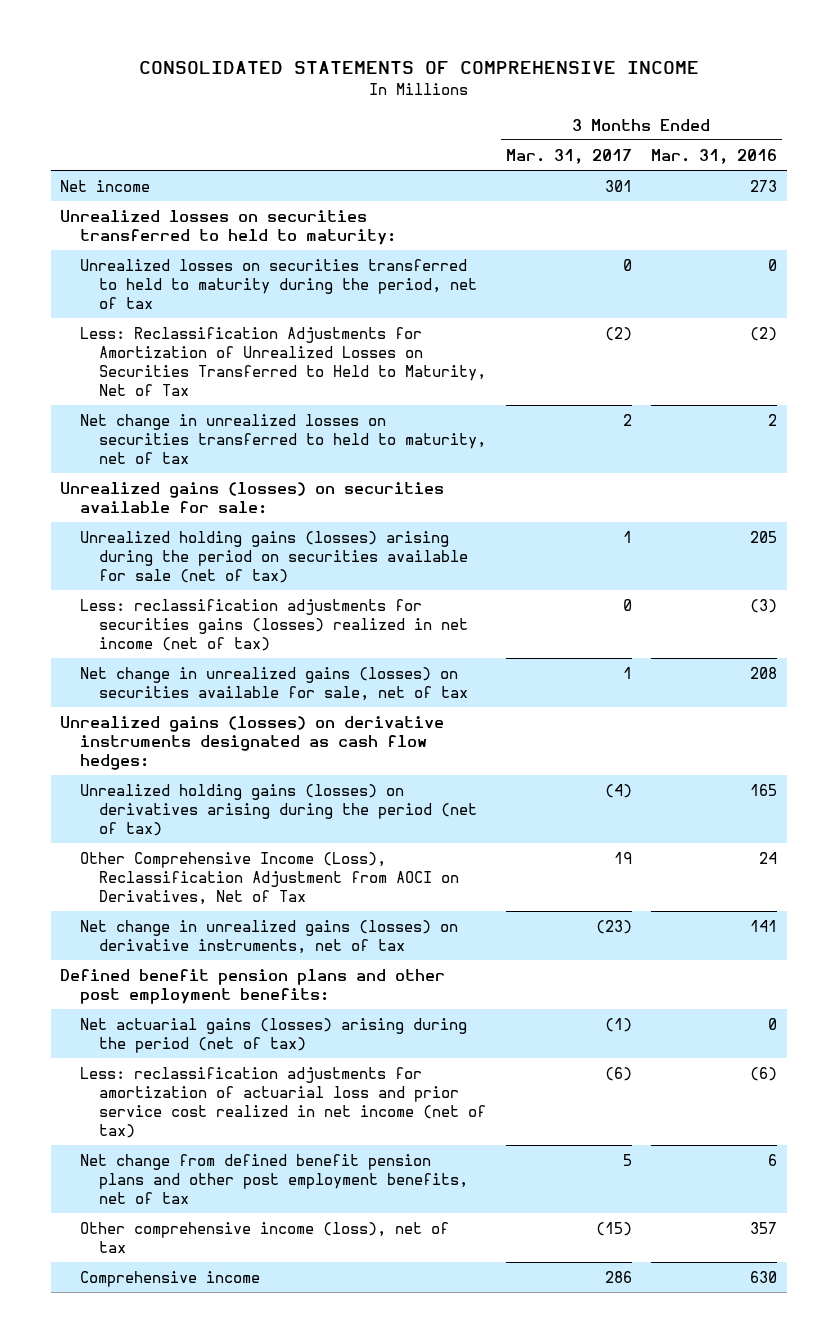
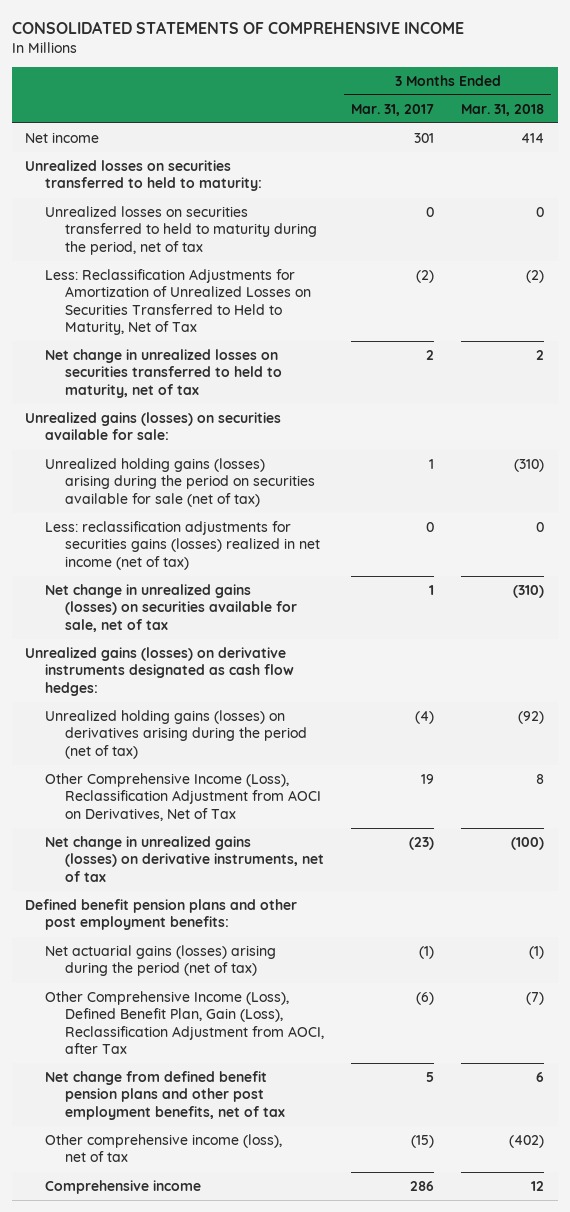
[651,148,778,164] Mar. 31, 2016 -> none
none -> [461,103,545,116] Mar. 31, 2018
[79,1066,487,1138] Less: reclassification adjustments for amortization of actuarial loss and prior service cost realized in net income (net of tax) -> none
none -> [45,991,324,1055] Other Comprehensive Income (Loss), Defined Benefit Plan, Gain (Loss), Reclassification Adjustment from AOCI, after Tax

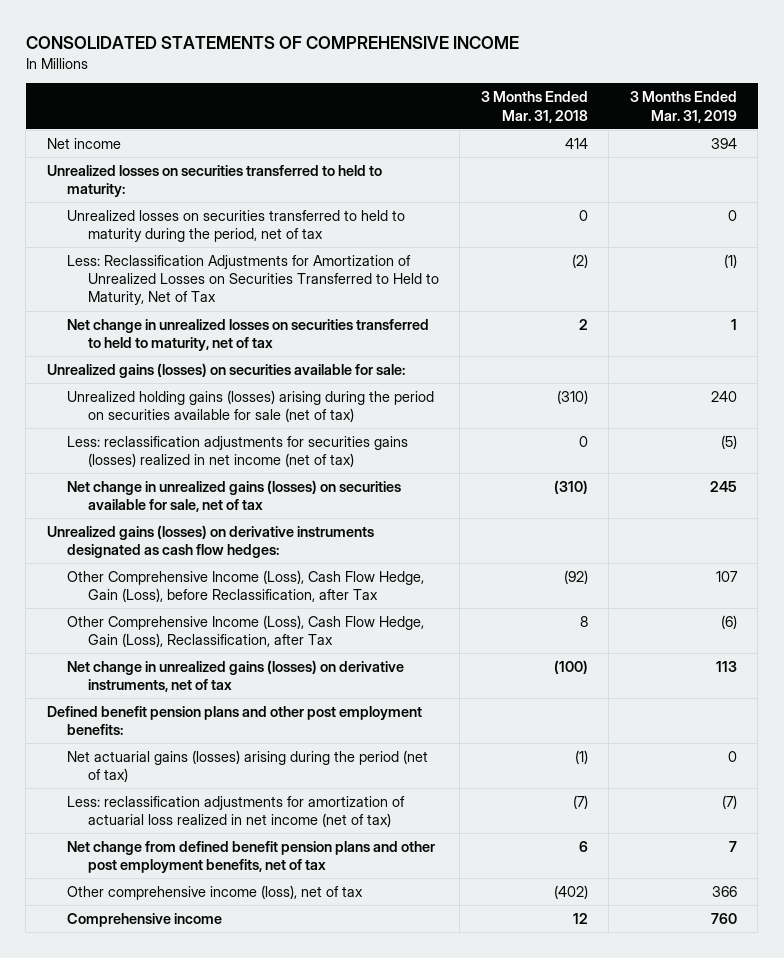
[350,103,434,116] Mar. 31, 2017 -> none
none -> [629,91,737,123] 3 Months Ended Mar. 31, 2019
[45,710,307,759] Unrealized holding gains (losses) on derivatives arising during the period (net of tax) -> none
[45,773,321,821] Other Comprehensive Income (Loss), Reclassification Adjustment from AOCI on Derivatives, Net of Tax -> none
none -> [67,569,425,603] Other Comprehensive Income (Loss), Cash Flow Hedge, Gain (Loss), before Reclassification, after Tax
none -> [67,614,425,648] Other Comprehensive Income (Loss), Cash Flow Hedge, Gain (Loss), Reclassification, after Tax
[45,991,324,1055] Other Comprehensive Income (Loss), Defined Benefit Plan, Gain (Loss), Reclassification Adjustment from AOCI, after Tax -> [67,795,406,828] Less: reclassification adjustments for amortization of actuarial loss realized in net income (net of tax)

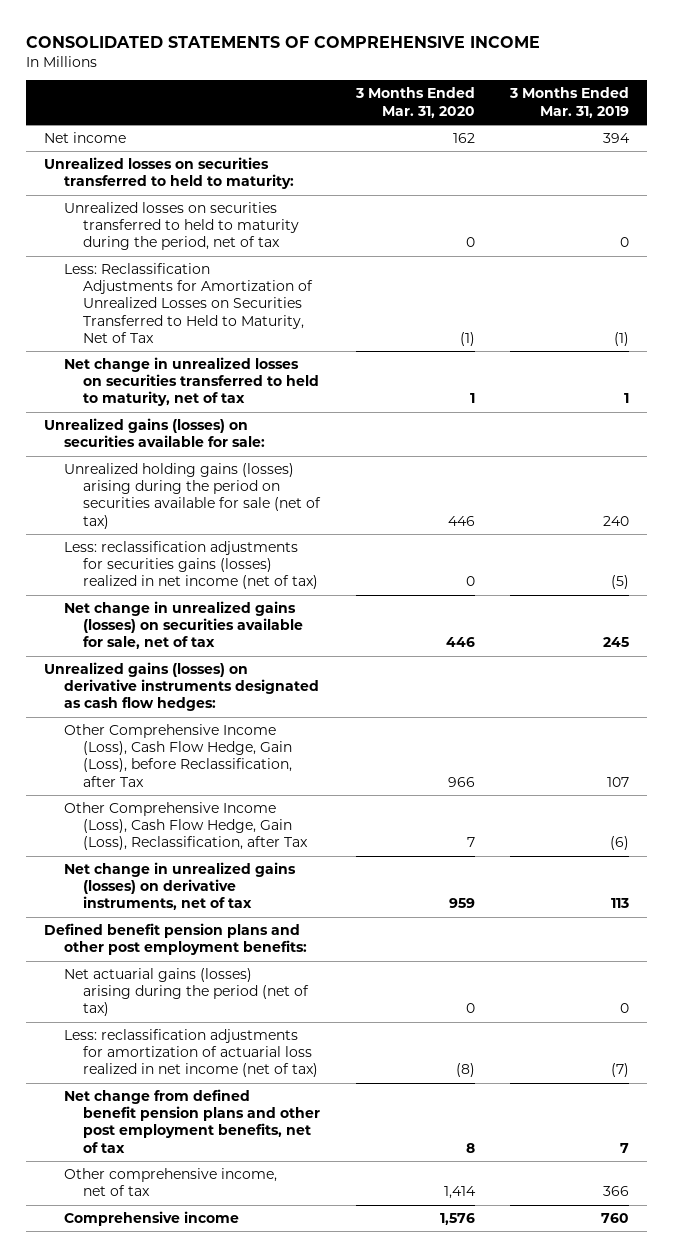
[480,91,588,123] 3 Months Ended Mar. 31, 2018 -> none
none -> [354,87,475,118] 3 Months Ended Mar. 31, 2020
[67,884,364,900] Other comprehensive income (loss), net of tax -> [63,1168,277,1197] Other comprehensive income, net of tax

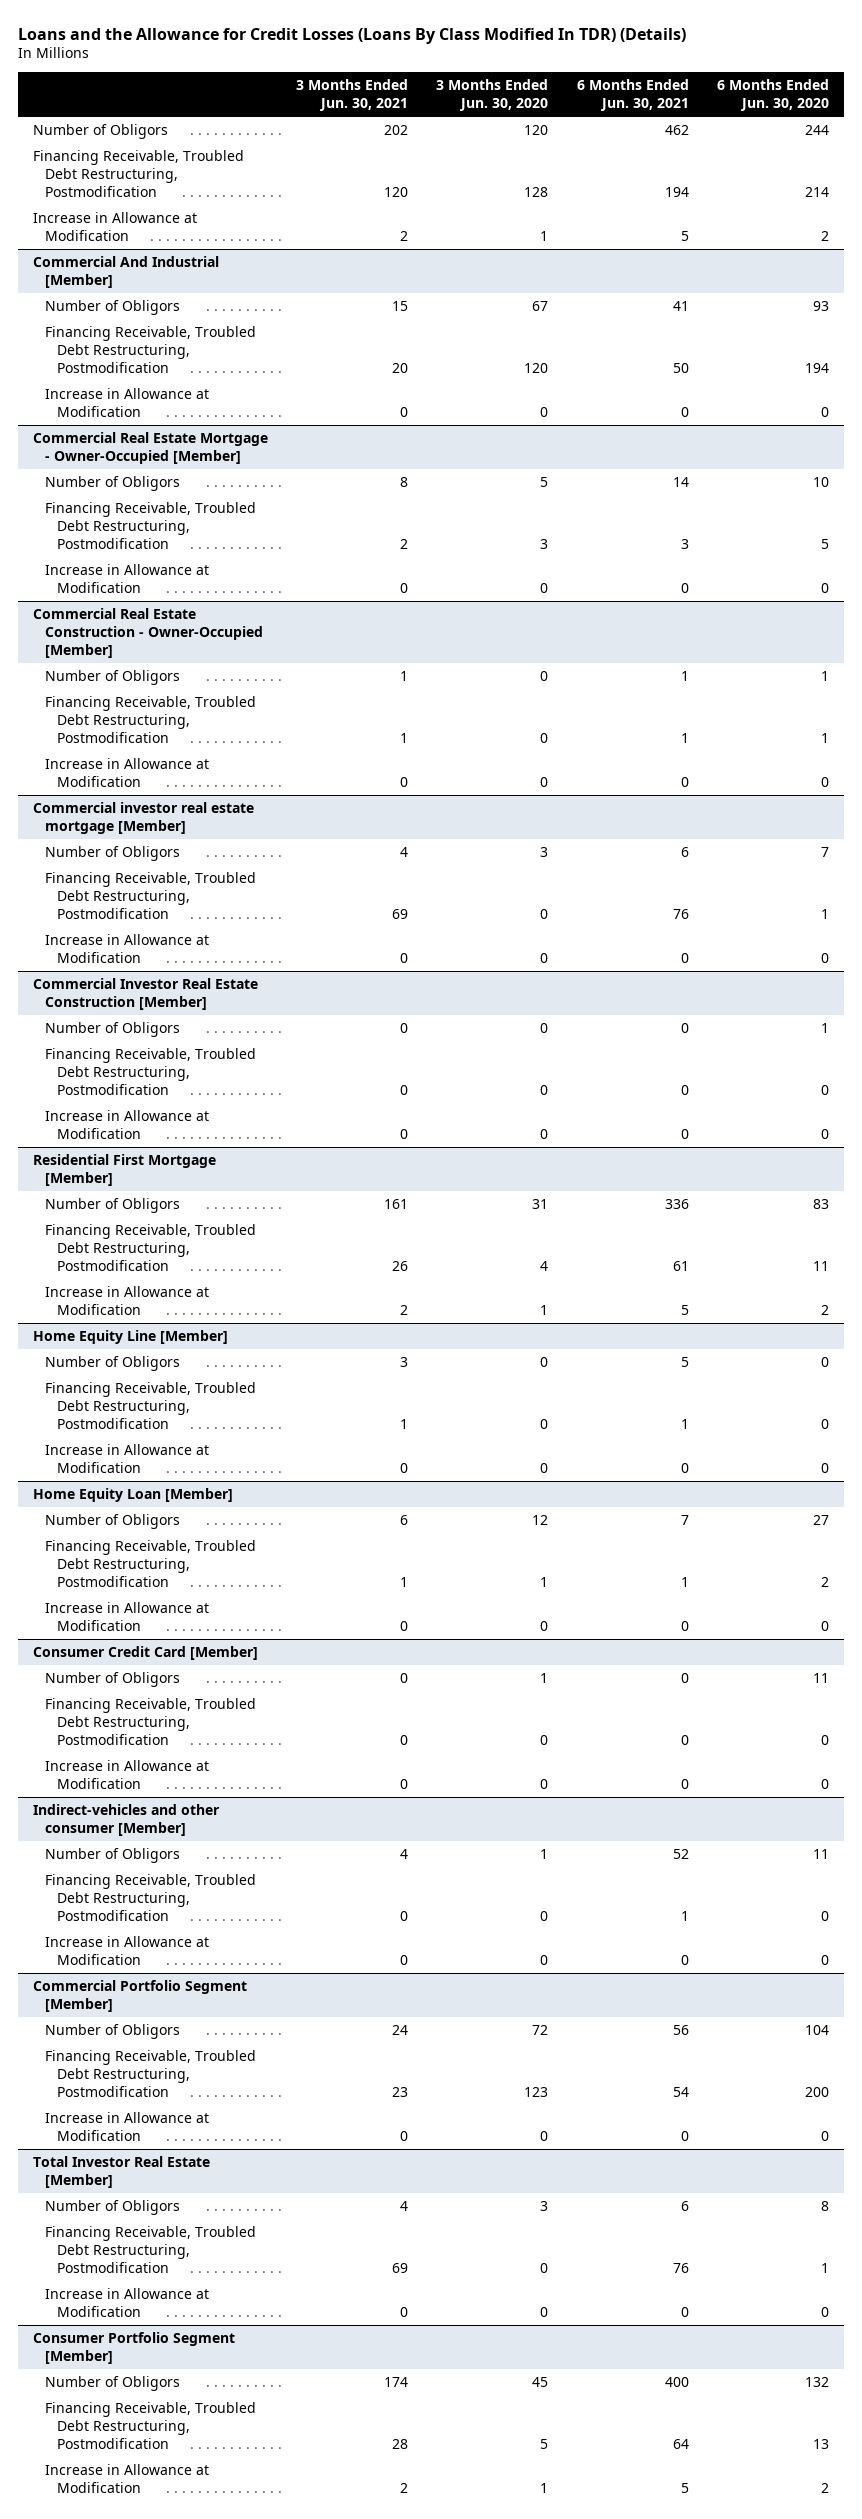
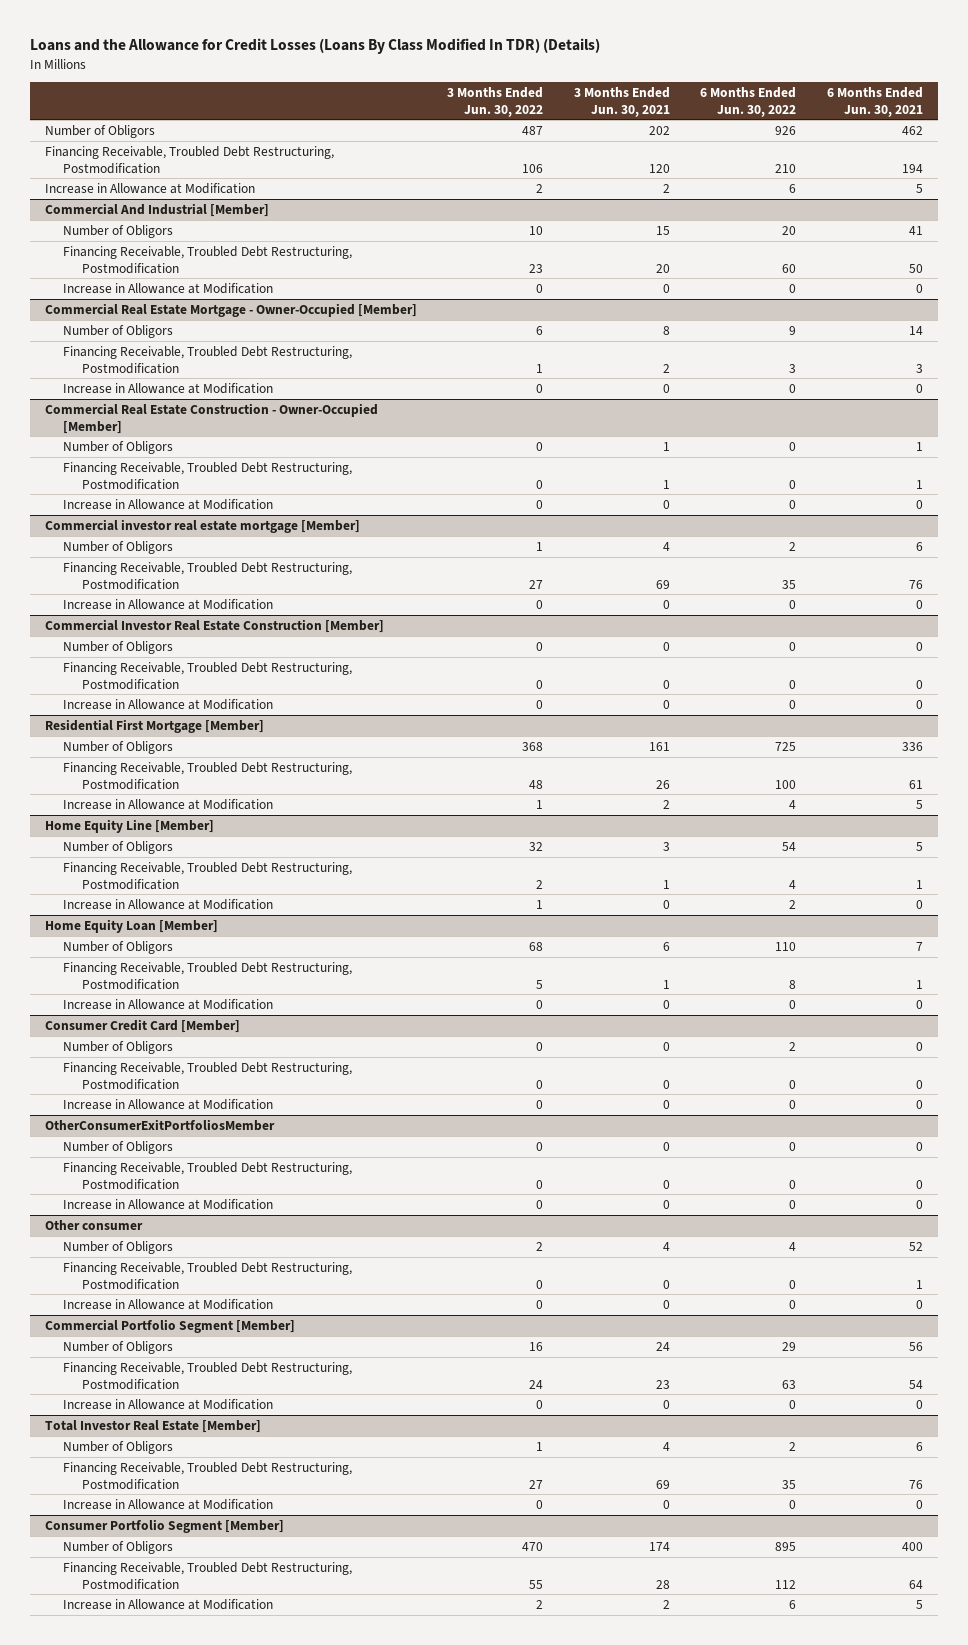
[436,79,549,112] 3 Months Ended Jun. 30, 2020 -> none
[717,79,830,112] 6 Months Ended Jun. 30, 2020 -> none
none -> [447,86,544,117] 3 Months Ended Jun. 30, 2022
none -> [700,86,797,117] 6 Months Ended Jun. 30, 2022
[32,1804,220,1837] Indirect-vehicles and other consumer [Member] -> none
none -> [44,1118,275,1131] OtherConsumerExitPortfoliosMember
none -> [63,1140,174,1154] Number of Obligors
none -> [63,1161,353,1190] Financing Receivable, Troubled Debt Restructuring, Postmodification
none -> [63,1198,274,1210] Increase in Allowance at Modification
none -> [44,1219,143,1230] Other consumer

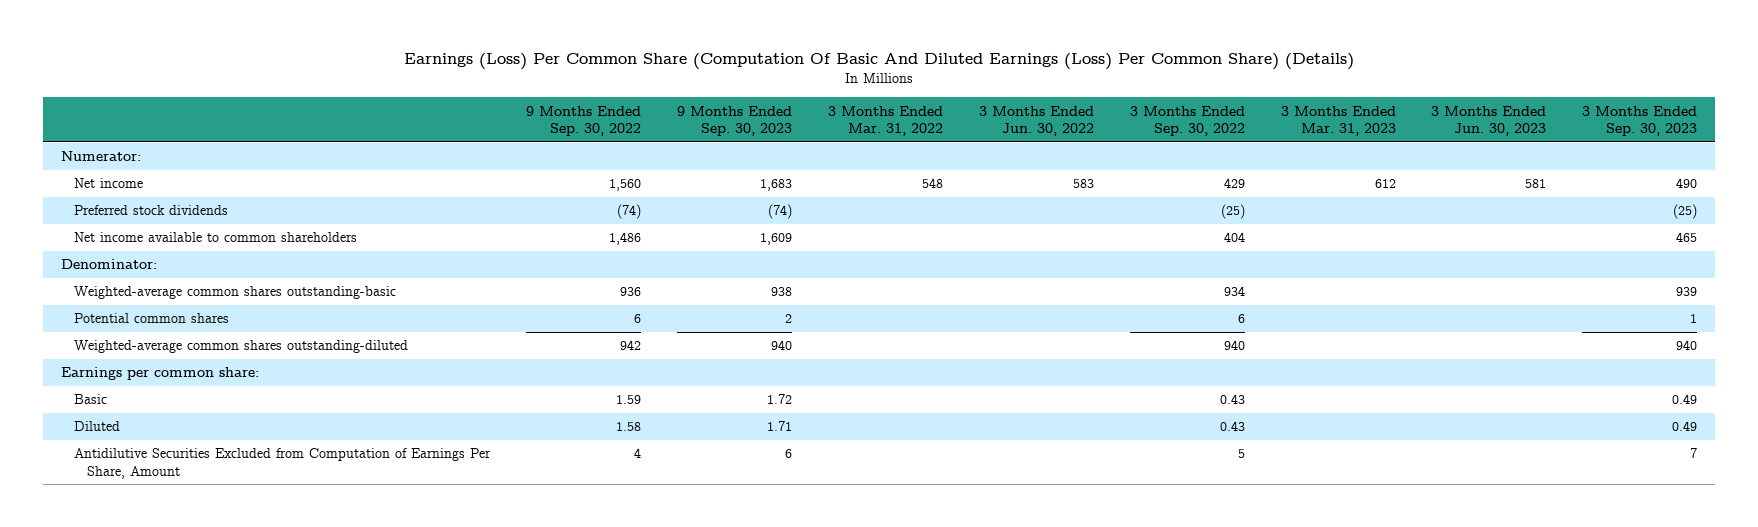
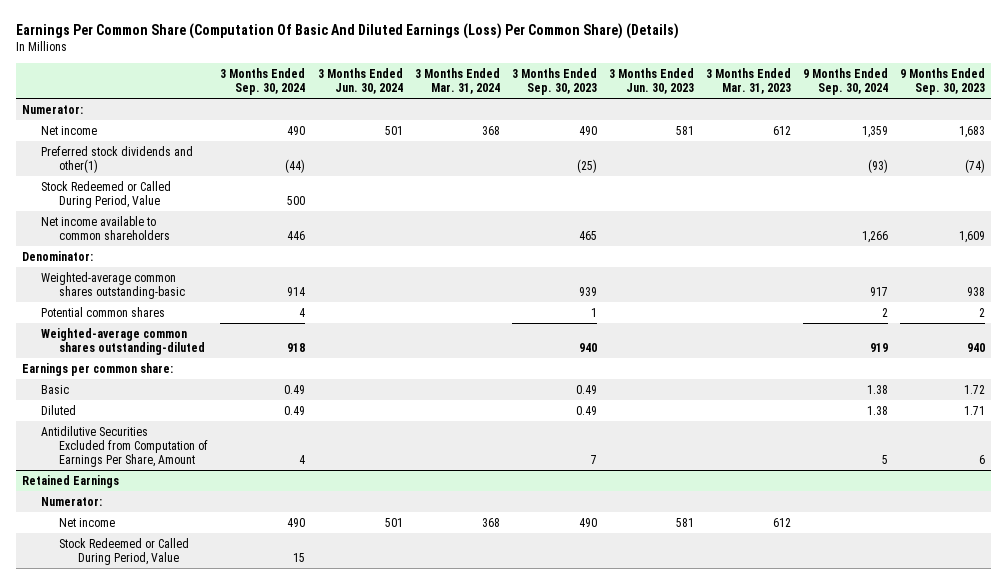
[403,53,1354,71] Earnings (Loss) Per Common Share (Computation Of Basic And Diluted Earnings (Loss) Per Common Share) (Details) -> [15,22,679,39] Earnings Per Common Share (Computation Of Basic And Diluted Earnings (Loss) Per Common Share) (Details)
[525,105,641,137] 9 Months Ended Sep. 30, 2022 -> none
[827,105,943,137] 3 Months Ended Mar. 31, 2022 -> none
[978,105,1094,137] 3 Months Ended Jun. 30, 2022 -> none
[1129,105,1245,137] 3 Months Ended Sep. 30, 2022 -> none
none -> [220,68,306,96] 3 Months Ended Sep. 30, 2024
none -> [317,68,403,95] 3 Months Ended Jun. 30, 2024
none -> [414,68,500,95] 3 Months Ended Mar. 31, 2024
none -> [803,68,889,96] 9 Months Ended Sep. 30, 2024
[73,205,228,216] Preferred stock dividends -> [40,145,193,173] Preferred stock dividends and other(1)
none -> [40,180,171,208] Stock Redeemed or Called During Period, Value
none -> [22,474,120,488] Retained Earnings
none -> [40,496,102,506] Numerator:
none -> [59,517,116,527] Net income
none -> [59,537,190,565] Stock Redeemed or Called During Period, Value

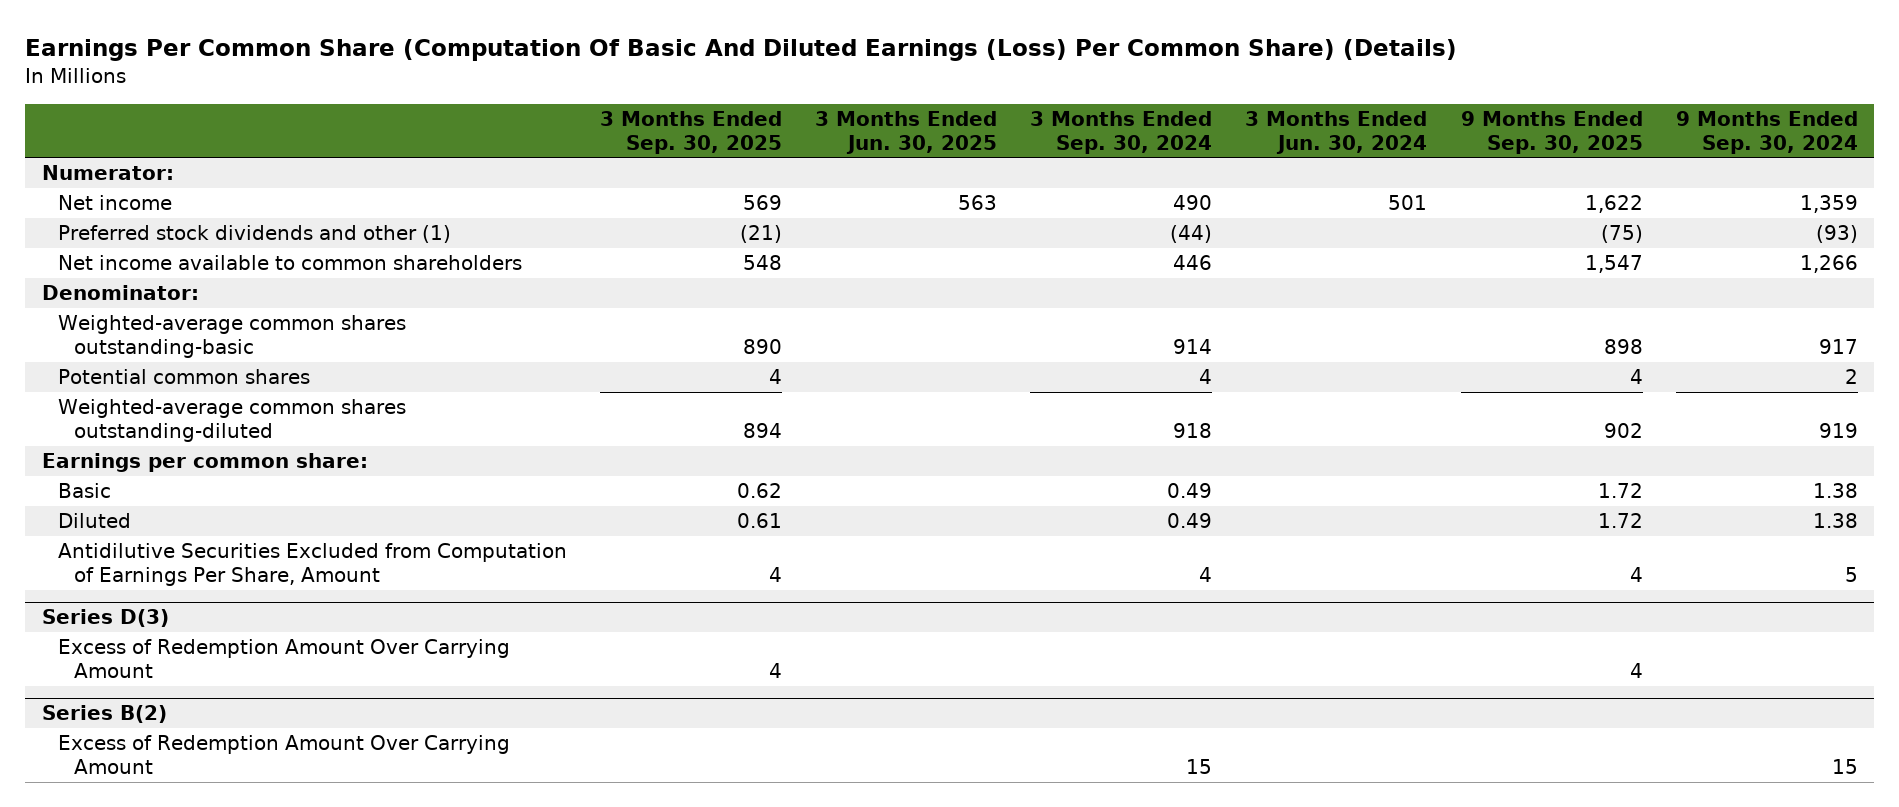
[414,68,500,95] 3 Months Ended Mar. 31, 2024 -> none
[511,68,597,96] 3 Months Ended Sep. 30, 2023 -> none
[608,68,694,95] 3 Months Ended Jun. 30, 2023 -> none
[705,68,791,95] 3 Months Ended Mar. 31, 2023 -> none
[900,68,986,96] 9 Months Ended Sep. 30, 2023 -> none
none -> [600,110,783,155] 3 Months Ended Sep. 30, 2025
none -> [815,110,998,155] 3 Months Ended Jun. 30, 2025
none -> [1460,110,1643,155] 9 Months Ended Sep. 30, 2025
[40,180,171,208] Stock Redeemed or Called During Period, Value -> none
[40,145,193,173] Preferred stock dividends and other(1) -> [58,225,452,244] Preferred stock dividends and other (1)
[22,474,120,488] Retained Earnings -> none
[40,496,102,506] Numerator: -> none
[59,517,116,527] Net income -> none
[59,537,190,565] Stock Redeemed or Called During Period, Value -> none
none -> [41,609,169,628] Series D(3)
none -> [58,639,511,679] Excess of Redemption Amount Over Carrying Amount
none -> [41,705,167,724] Series B(2)
none -> [58,735,511,775] Excess of Redemption Amount Over Carrying Amount

